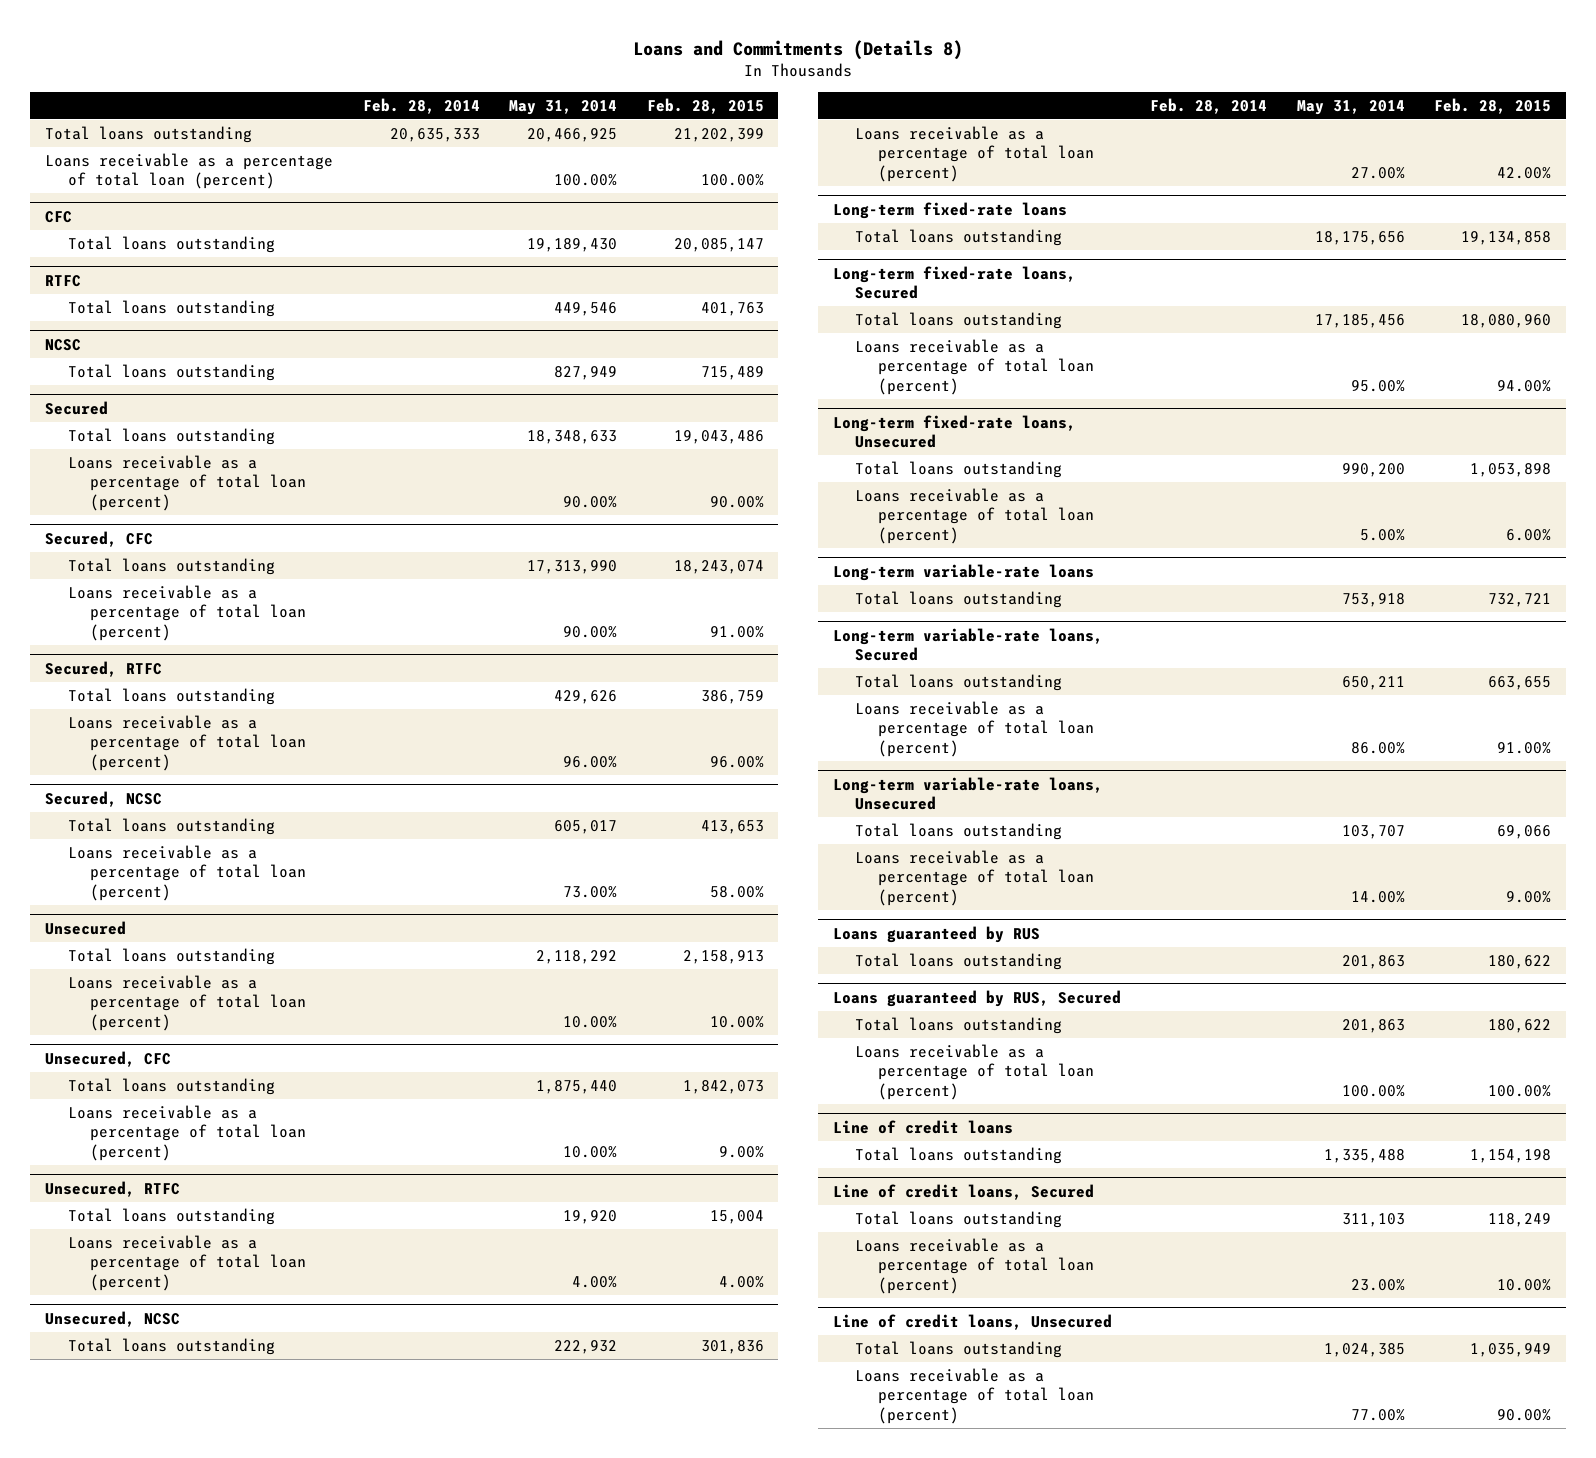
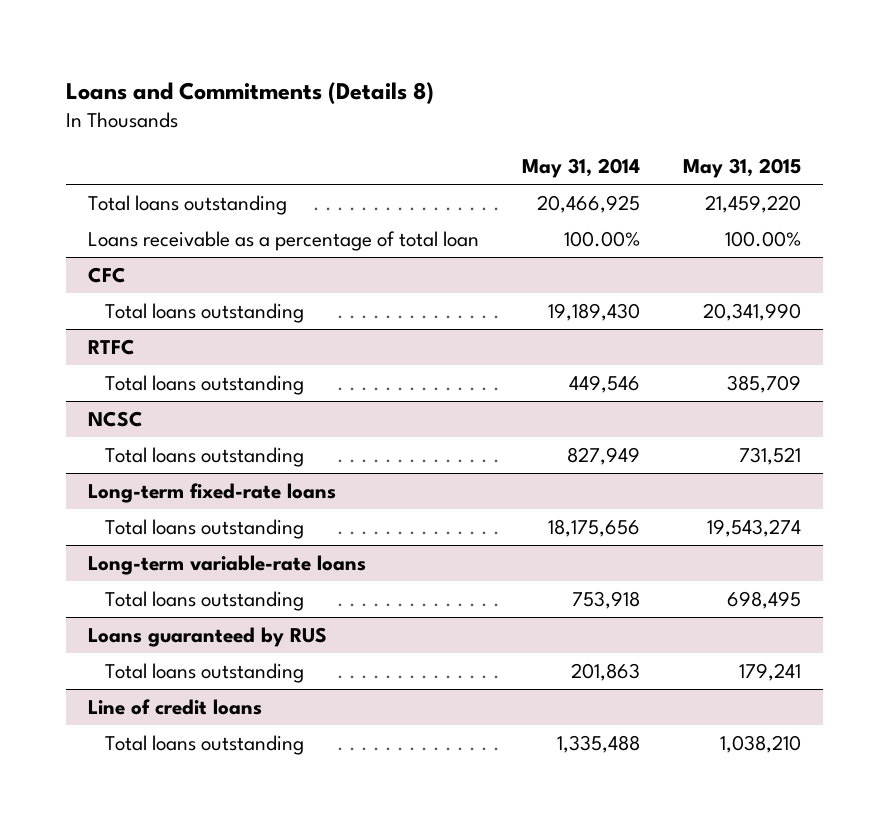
[362,97,480,114] Feb. 28, 2014 -> none
[646,97,764,114] Feb. 28, 2015 -> none
none -> [682,157,801,178] May 31, 2015
[44,152,333,190] Loans receivable as a percentage of total loan (percent) -> [87,231,479,252] Loans receivable as a percentage of total loan
[44,400,108,415] Secured -> none
[67,427,275,445] Total loans outstanding -> none
[67,454,307,511] Loans receivable as a percentage of total loan (percent) -> none
[44,530,153,547] Secured, CFC -> none
[67,557,275,575] Total loans outstanding -> none
[67,584,307,641] Loans receivable as a percentage of total loan (percent) -> none
[44,660,162,677] Secured, RTFC -> none
[67,687,275,705] Total loans outstanding -> none
[67,714,307,771] Loans receivable as a percentage of total loan (percent) -> none
[44,790,162,807] Secured, NCSC -> none
[67,817,275,835] Total loans outstanding -> none
[67,844,307,901] Loans receivable as a percentage of total loan (percent) -> none
[44,920,126,935] Unsecured -> none
[67,947,275,965] Total loans outstanding -> none
[67,974,307,1031] Loans receivable as a percentage of total loan (percent) -> none
[44,1050,171,1067] Unsecured, CFC -> none
[67,1077,275,1095] Total loans outstanding -> none
[67,1104,307,1161] Loans receivable as a percentage of total loan (percent) -> none
[44,1180,180,1197] Unsecured, RTFC -> none
[67,1207,275,1225] Total loans outstanding -> none
[67,1234,307,1291] Loans receivable as a percentage of total loan (percent) -> none
[44,1310,180,1327] Unsecured, NCSC -> none
[67,1337,275,1355] Total loans outstanding -> none
[855,125,1095,182] Loans receivable as a percentage of total loan (percent) -> none
[832,265,1076,300] Long-term fixed-rate loans, Secured -> none
[855,311,1063,329] Total loans outstanding -> none
[855,338,1095,395] Loans receivable as a percentage of total loan (percent) -> none
[832,414,1076,449] Long-term fixed-rate loans, Unsecured -> none
[855,460,1063,478] Total loans outstanding -> none
[855,487,1095,544] Loans receivable as a percentage of total loan (percent) -> none
[832,627,1103,662] Long-term variable-rate loans, Secured -> none
[855,673,1063,691] Total loans outstanding -> none
[855,700,1095,757] Loans receivable as a percentage of total loan (percent) -> none
[832,776,1103,811] Long-term variable-rate loans, Unsecured -> none
[855,822,1063,840] Total loans outstanding -> none
[855,849,1095,906] Loans receivable as a percentage of total loan (percent) -> none
[832,989,1121,1007] Loans guaranteed by RUS, Secured -> none
[855,1016,1063,1034] Total loans outstanding -> none
[855,1043,1095,1100] Loans receivable as a percentage of total loan (percent) -> none
[832,1183,1094,1200] Line of credit loans, Secured -> none
[855,1210,1063,1228] Total loans outstanding -> none
[855,1237,1095,1294] Loans receivable as a percentage of total loan (percent) -> none
[832,1313,1112,1330] Line of credit loans, Unsecured -> none
[855,1340,1063,1358] Total loans outstanding -> none
[855,1367,1095,1424] Loans receivable as a percentage of total loan (percent) -> none

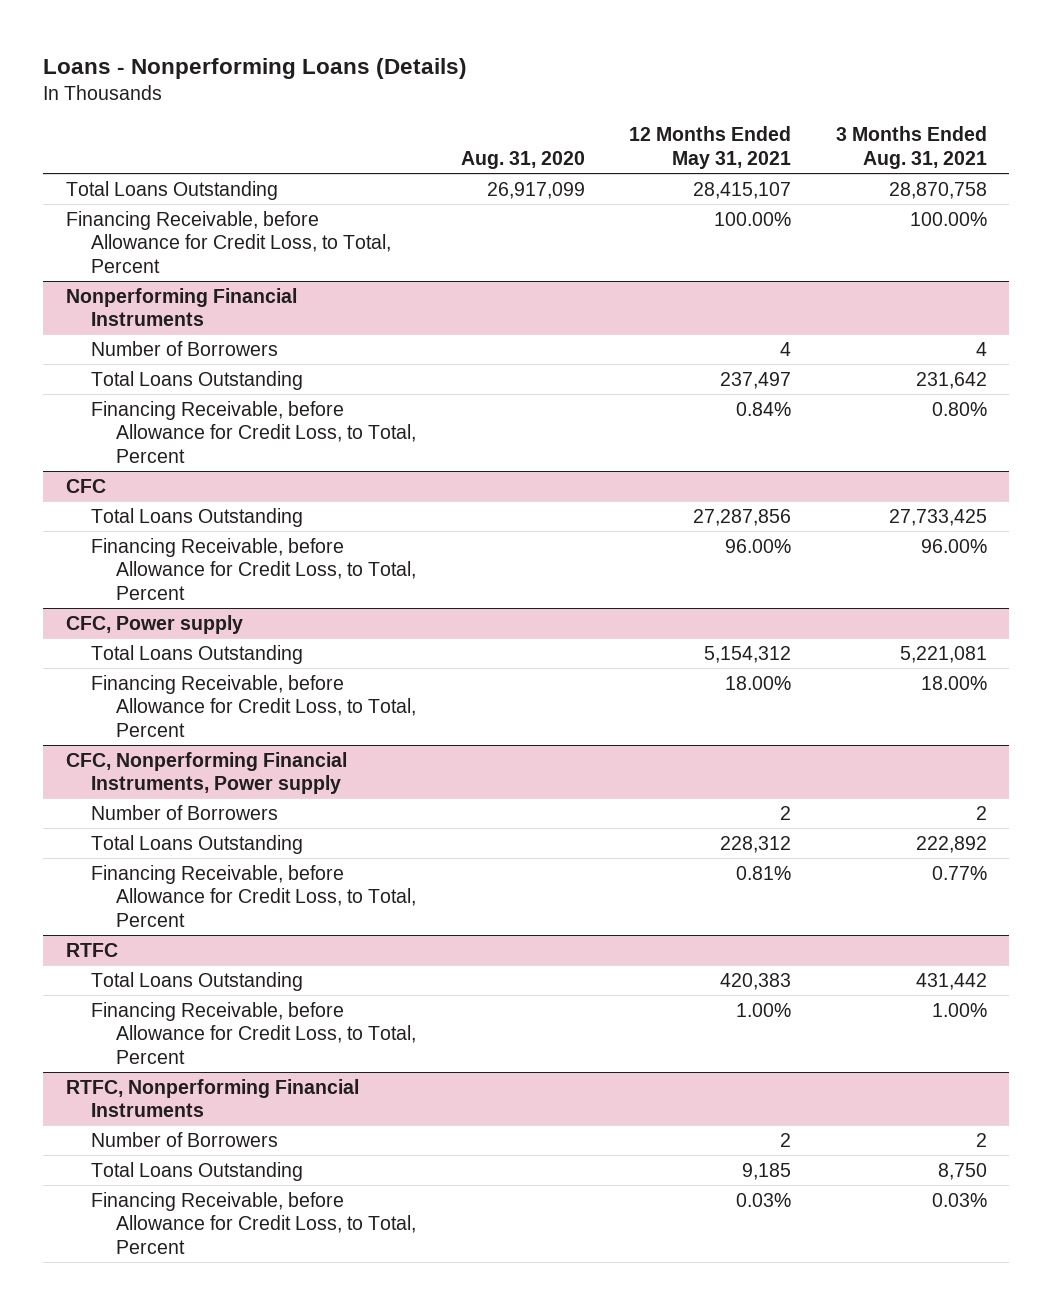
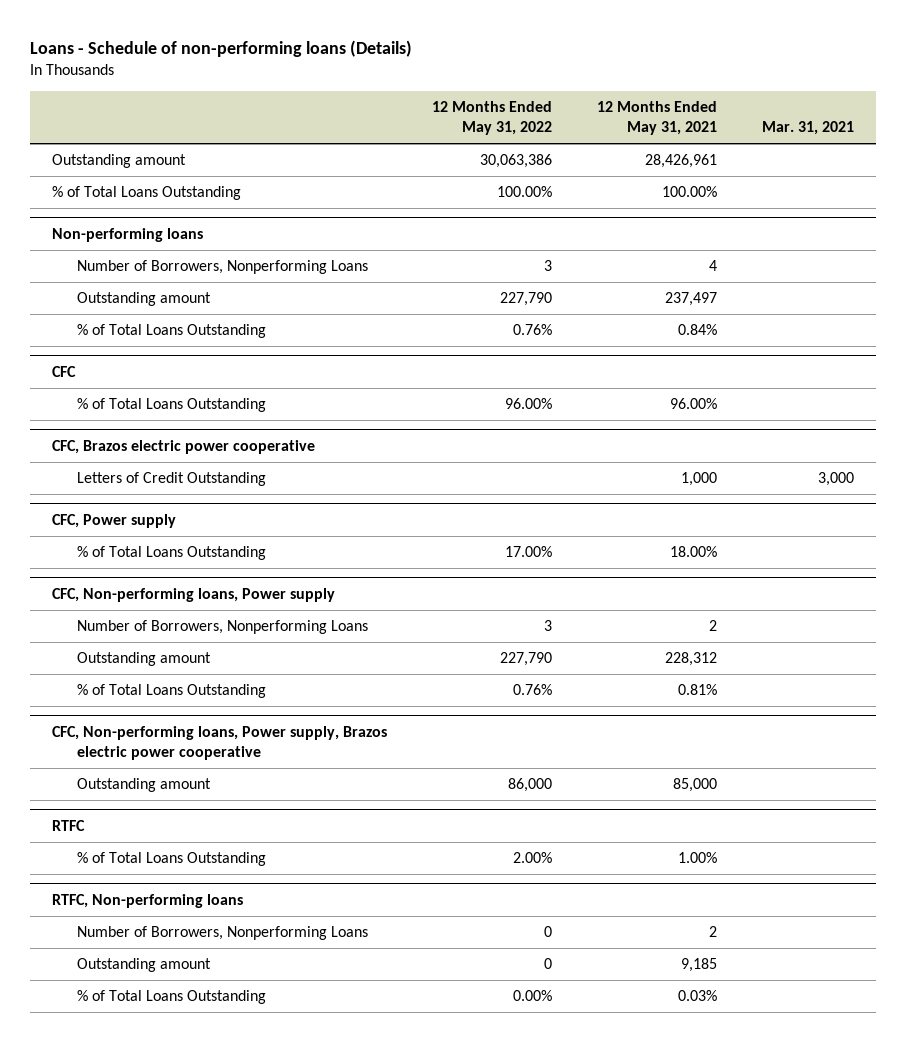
[43,57,468,79] Loans - Nonperforming Loans (Details) -> [29,40,412,58] Loans - Schedule of non-performing loans (Details)
[460,151,585,170] Aug. 31, 2020 -> none
[835,126,987,170] 3 Months Ended Aug. 31, 2021 -> none
none -> [432,101,553,136] 12 Months Ended May 31, 2022
none -> [761,121,854,136] Mar. 31, 2021
[65,180,278,200] Total Loans Outstanding -> none
none -> [52,154,187,169] Outstanding amount
[65,210,391,274] Financing Receivable, before Allowance for Credit Loss, to Total, Percent -> [52,186,242,201] % of Total Loans Outstanding
[65,287,297,327] Nonperforming Financial Instruments -> [52,228,204,243] Non-performing loans
[90,340,278,356] Number of Borrowers -> [76,260,368,275] Number of Borrowers, Nonperforming Loans
[90,370,303,390] Total Loans Outstanding -> [76,292,211,307] Outstanding amount
[90,400,417,464] Financing Receivable, before Allowance for Credit Loss, to Total, Percent -> [76,324,266,339] % of Total Loans Outstanding
[90,507,303,527] Total Loans Outstanding -> none
[90,537,417,601] Financing Receivable, before Allowance for Credit Loss, to Total, Percent -> [76,398,266,413] % of Total Loans Outstanding
none -> [52,440,316,455] CFC, Brazos electric power cooperative
none -> [76,472,266,487] Letters of Credit Outstanding
[90,644,303,664] Total Loans Outstanding -> none
[65,751,347,795] CFC, Nonperforming Financial Instruments, Power supply -> none
[90,674,417,738] Financing Receivable, before Allowance for Credit Loss, to Total, Percent -> [76,546,266,561] % of Total Loans Outstanding
none -> [52,588,336,603] CFC, Non-performing loans, Power supply
[90,804,278,820] Number of Borrowers -> [76,620,368,635] Number of Borrowers, Nonperforming Loans
[90,834,303,854] Total Loans Outstanding -> [76,652,211,667] Outstanding amount
[90,864,417,928] Financing Receivable, before Allowance for Credit Loss, to Total, Percent -> [76,684,266,699] % of Total Loans Outstanding
none -> [52,726,388,761] CFC, Non-performing loans, Power supply, Brazos electric power cooperative
none -> [76,778,211,793] Outstanding amount
[90,971,303,991] Total Loans Outstanding -> none
[65,1078,359,1118] RTFC, Nonperforming Financial Instruments -> none
[90,1001,417,1065] Financing Receivable, before Allowance for Credit Loss, to Total, Percent -> [76,852,266,867] % of Total Loans Outstanding
none -> [52,894,244,909] RTFC, Non-performing loans
[90,1131,278,1147] Number of Borrowers -> [76,926,368,941] Number of Borrowers, Nonperforming Loans
[90,1161,303,1181] Total Loans Outstanding -> [76,958,211,973] Outstanding amount
[90,1191,417,1255] Financing Receivable, before Allowance for Credit Loss, to Total, Percent -> [76,990,266,1005] % of Total Loans Outstanding

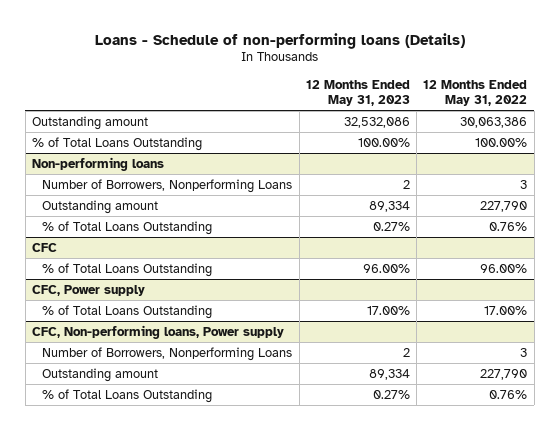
[596,101,717,136] 12 Months Ended May 31, 2021 -> none
[761,121,854,136] Mar. 31, 2021 -> none
none -> [305,79,410,107] 12 Months Ended May 31, 2023
[52,440,316,455] CFC, Brazos electric power cooperative -> none
[76,472,266,487] Letters of Credit Outstanding -> none
[52,726,388,761] CFC, Non-performing loans, Power supply, Brazos electric power cooperative -> none
[76,778,211,793] Outstanding amount -> none
[52,820,86,832] RTFC -> none
[76,852,266,867] % of Total Loans Outstanding -> none
[52,894,244,909] RTFC, Non-performing loans -> none
[76,926,368,941] Number of Borrowers, Nonperforming Loans -> none
[76,958,211,973] Outstanding amount -> none
[76,990,266,1005] % of Total Loans Outstanding -> none

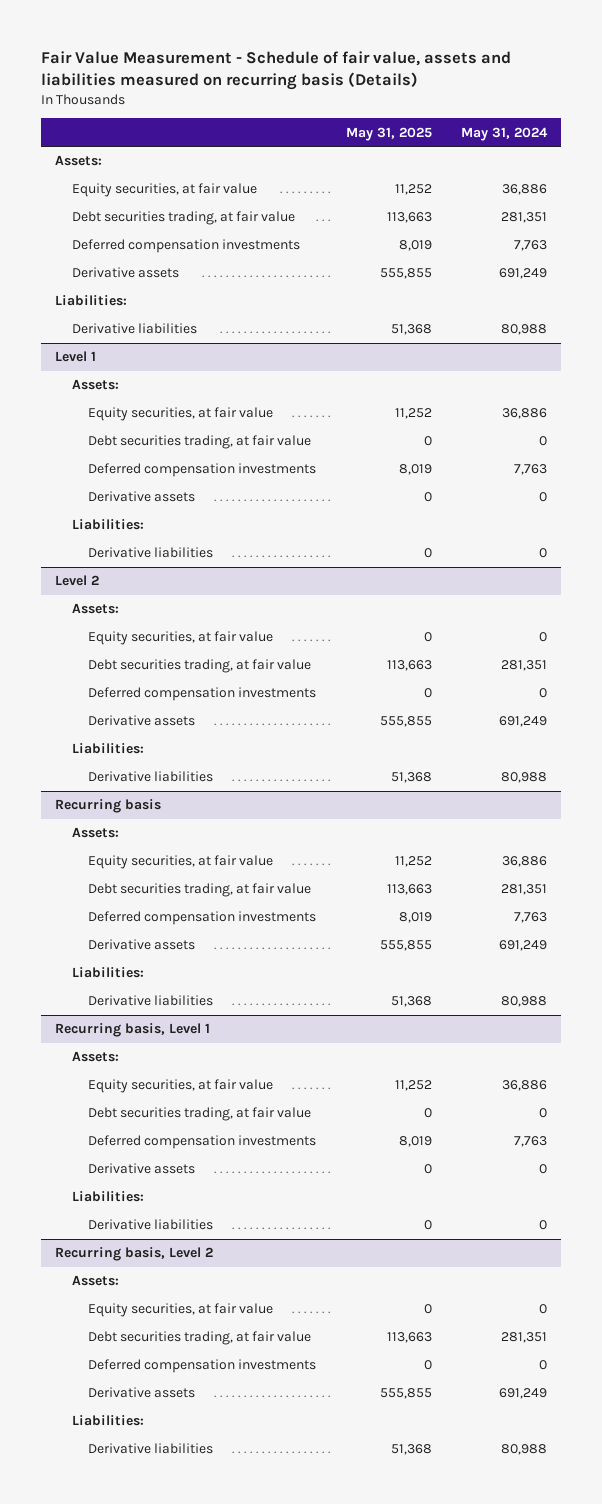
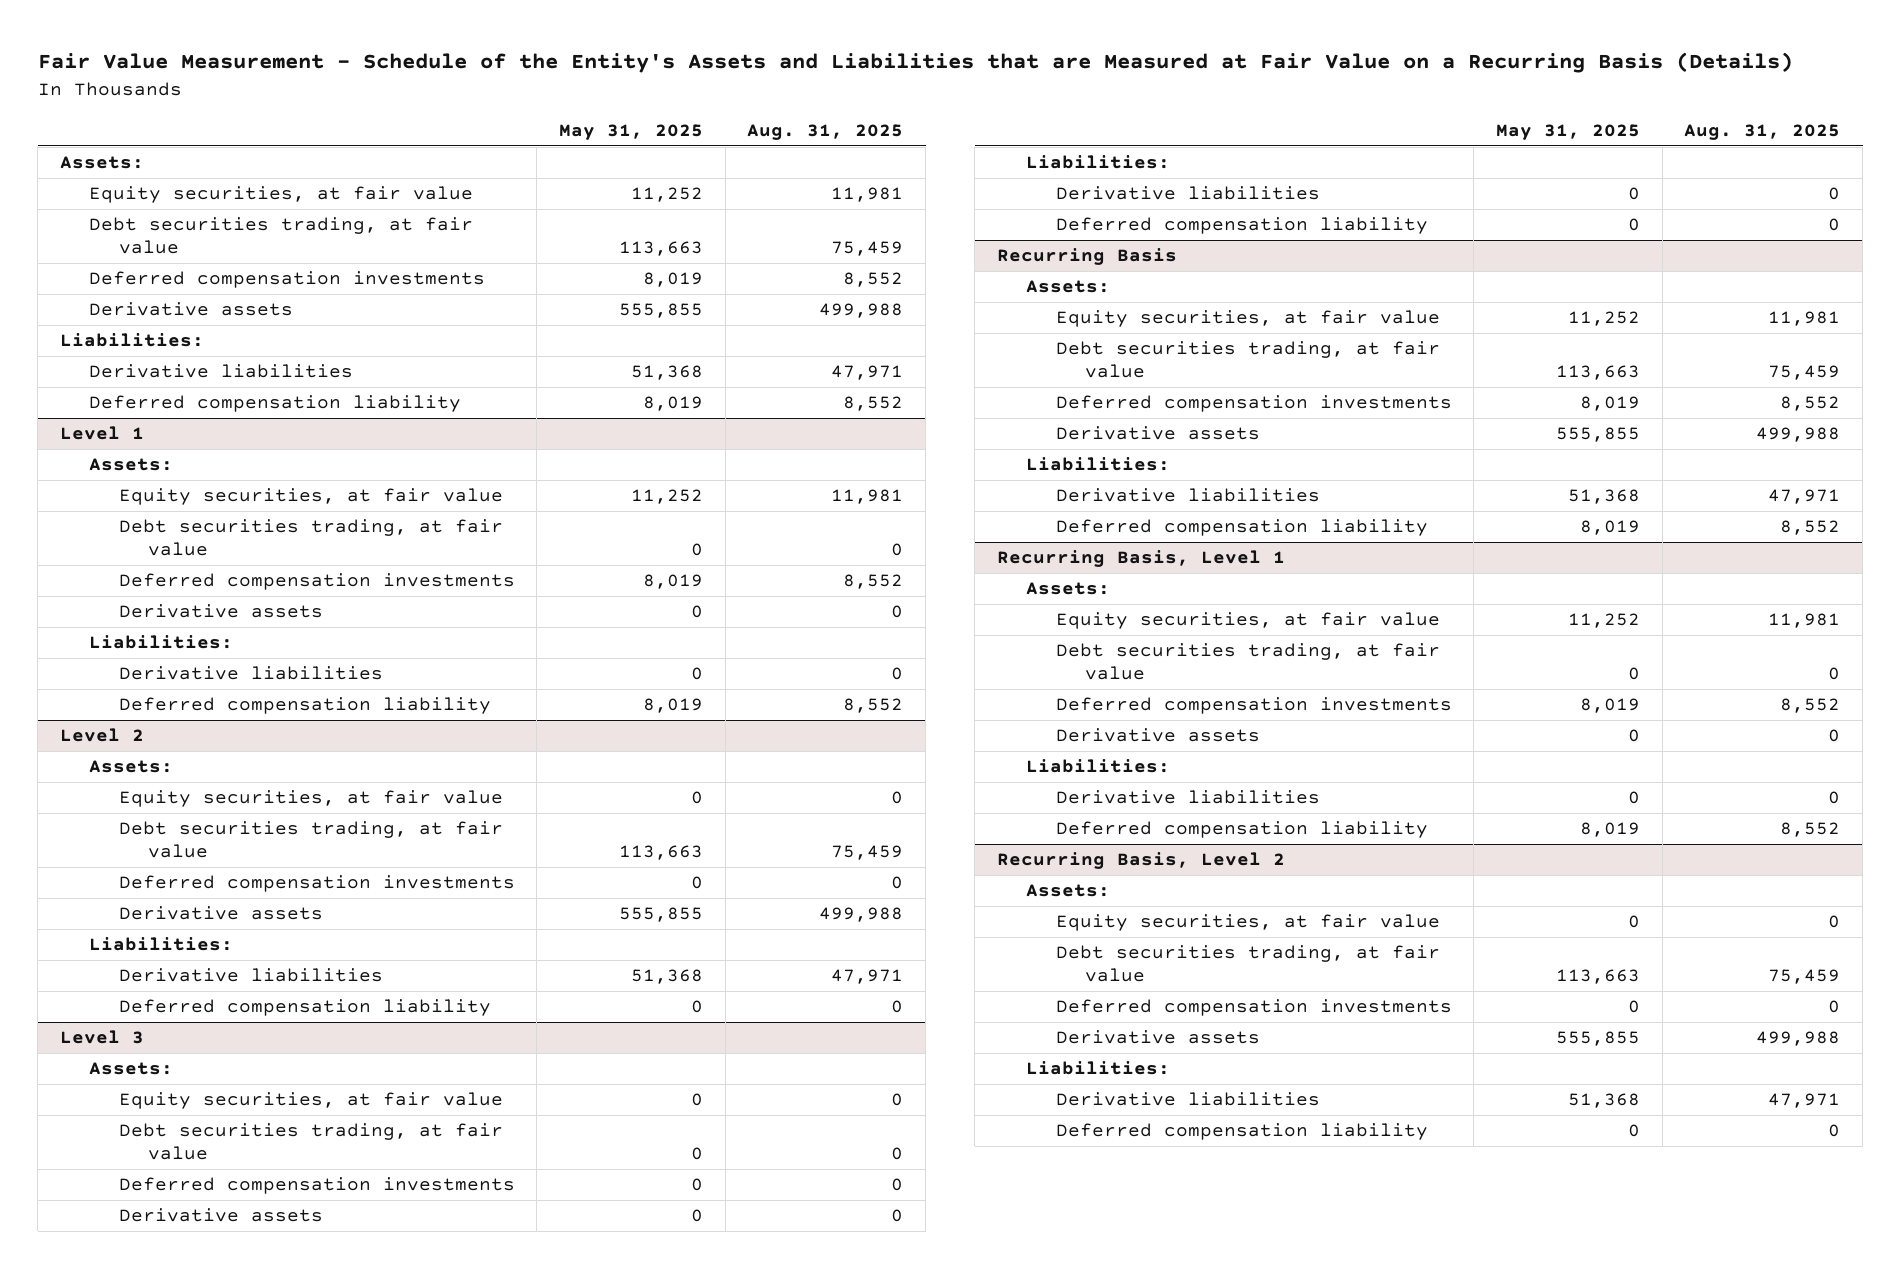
[40,50,511,90] Fair Value Measurement - Schedule of fair value, assets and liabilities measured on recurring basis (Details) -> [37,52,1793,74] Fair Value Measurement - Schedule of the Entity's Assets and Liabilities that are Measured at Fair Value on a Recurring Basis (Details)
[460,126,548,141] May 31, 2024 -> none
none -> [747,123,904,140] Aug. 31, 2025
none -> [89,395,462,413] Deferred compensation liability
none -> [118,697,491,715] Deferred compensation liability
[55,799,162,814] Recurring basis -> none
none -> [118,999,491,1017] Deferred compensation liability
none -> [59,1030,144,1045] Level 3
none -> [118,1092,503,1110] Equity securities, at fair value
none -> [118,1123,503,1161] Debt securities trading, at fair value
none -> [118,1177,515,1195] Deferred compensation investments
none -> [118,1208,323,1223] Derivative assets
none -> [1026,155,1171,170] Liabilities:
none -> [1055,186,1320,201] Derivative liabilities
none -> [1055,217,1428,235] Deferred compensation liability
none -> [996,248,1177,266] Recurring Basis
none -> [1026,280,1111,294] Assets:
none -> [1055,519,1428,537] Deferred compensation liability
[55,1023,211,1038] Recurring basis, Level 1 -> [996,550,1285,568] Recurring Basis, Level 1
none -> [1055,821,1428,839] Deferred compensation liability
[55,1247,214,1262] Recurring basis, Level 2 -> [996,852,1285,870] Recurring Basis, Level 2
none -> [1055,1123,1428,1141] Deferred compensation liability

